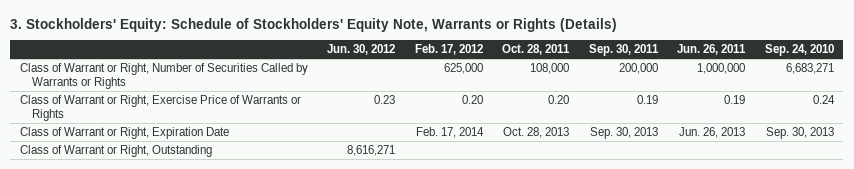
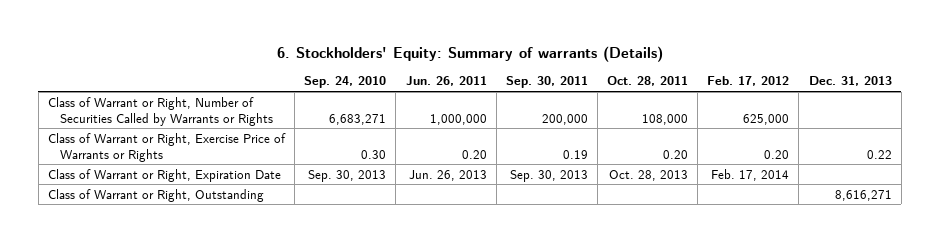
[10,17,618,32] 3. Stockholders' Equity: Schedule of Stockholders' Equity Note, Warrants or Rights (Details) -> [276,46,663,63] 6. Stockholders' Equity: Summary of warrants (Details)
[327,44,396,56] Jun. 30, 2012 -> none
none -> [808,76,892,87] Dec. 31, 2013
[724,94,746,104] 0.19 -> [461,149,487,159] 0.20
[812,94,835,104] 0.24 -> [361,149,387,159] 0.30

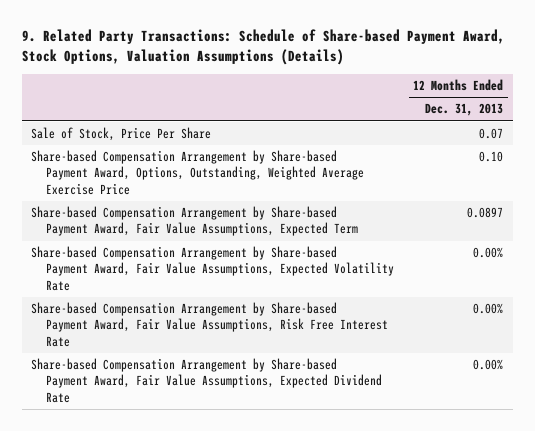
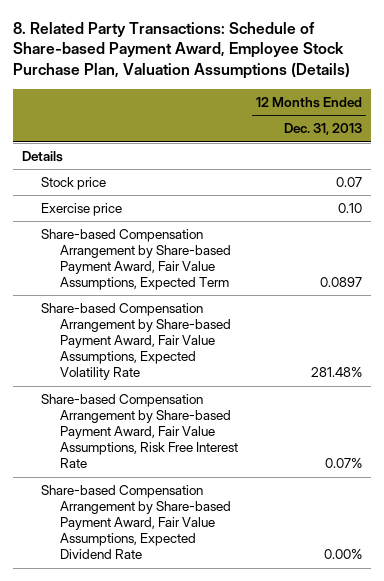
[21,29,505,66] 9. Related Party Transactions: Schedule of Share-based Payment Award, Stock Options, Valuation Assumptions (Details) -> [12,21,350,80] 8. Related Party Transactions: Schedule of Share-based Payment Award, Employee Stock Purchase Plan, Valuation Assumptions (Details)
[31,127,212,142] Sale of Stock, Price Per Share -> none
[31,150,364,195] Share-based Compensation Arrangement by Share-based Payment Award, Options, Outstanding, Weighted Average Exercise Price -> none
none -> [21,151,63,163] Details
none -> [40,177,106,191] Stock price
none -> [40,203,122,217] Exercise price
[473,247,504,259] 0.00% -> [311,367,363,378] 281.48%
[473,303,504,315] 0.00% -> [325,458,363,469] 0.07%

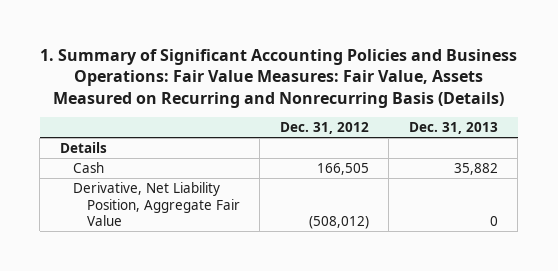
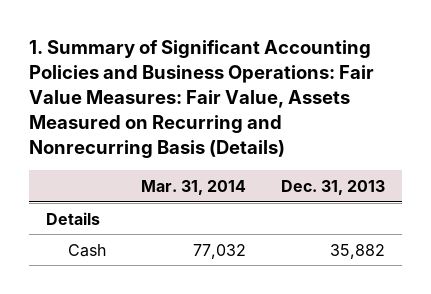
[279,122,369,135] Dec. 31, 2012 -> none
none -> [140,180,246,196] Mar. 31, 2014
[73,181,240,227] Derivative, Net Liability Position, Aggregate Fair Value -> none

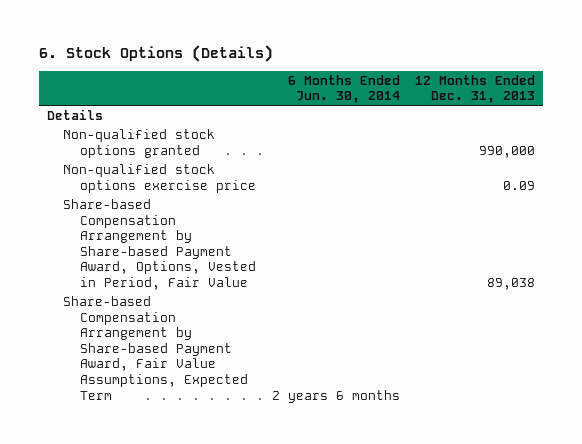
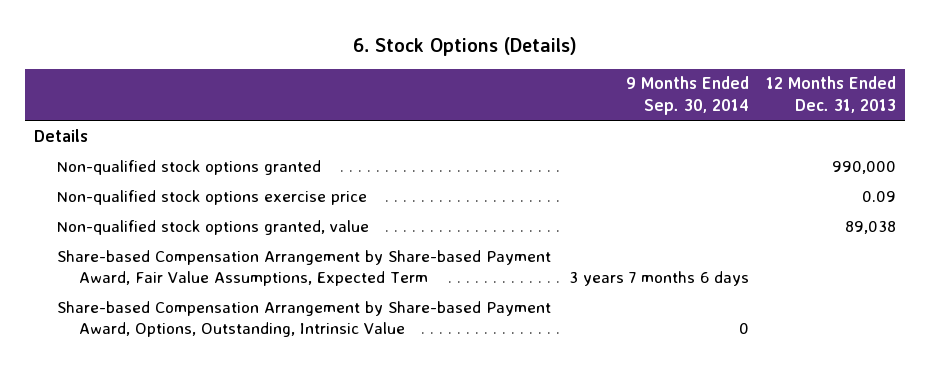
[287,74,400,104] 6 Months Ended Jun. 30, 2014 -> none
none -> [625,76,749,115] 9 Months Ended Sep. 30, 2014
[63,198,257,291] Share-based Compensation Arrangement by Share-based Payment Award, Options, Vested in Period, Fair Value -> [56,219,369,235] Non-qualified stock options granted, value
none -> [56,300,551,338] Share-based Compensation Arrangement by Share-based Payment Award, Options, Outstanding, Intrinsic Value

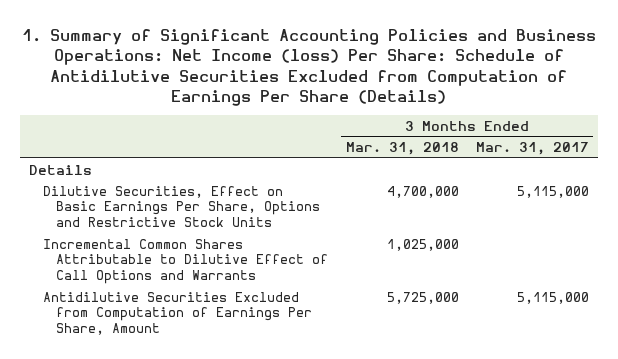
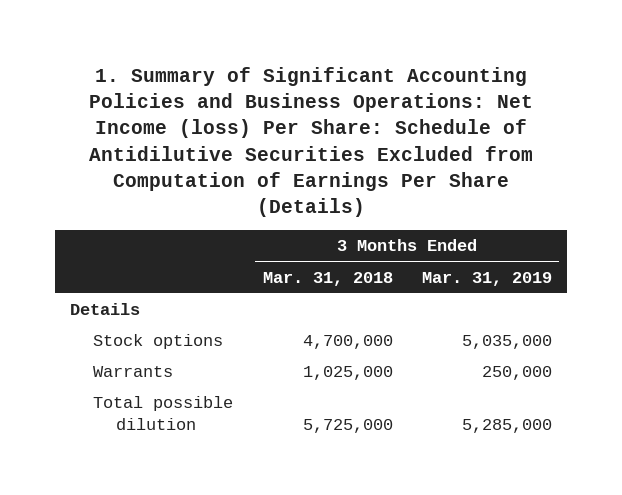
[476,142,590,156] Mar. 31, 2017 -> none
none -> [421,271,552,286] Mar. 31, 2019
[42,185,321,228] Dilutive Securities, Effect on Basic Earnings Per Share, Options and Restrictive Stock Units -> none
none -> [93,334,224,350] Stock options
[42,238,329,285] Incremental Common Shares Attributable to Dilutive Effect of Call Options and Warrants -> [93,366,174,378] Warrants
[42,291,313,336] Antidilutive Securities Excluded from Computation of Earnings Per Share, Amount -> [93,396,234,431] Total possible dilution

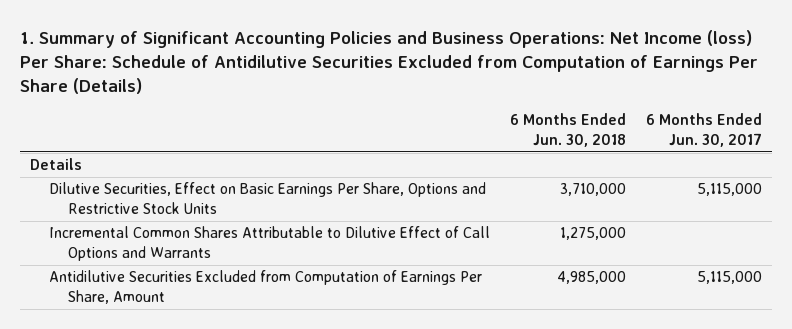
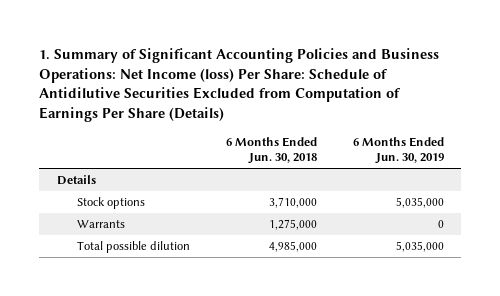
[645,113,762,147] 6 Months Ended Jun. 30, 2017 -> none
none -> [352,137,444,165] 6 Months Ended Jun. 30, 2019
[49,182,487,214] Dilutive Securities, Effect on Basic Earnings Per Share, Options and Restrictive Stock Units -> [76,197,145,210] Stock options
[49,226,491,261] Incremental Common Shares Attributable to Dilutive Effect of Call Options and Warrants -> [76,220,125,229] Warrants
[49,270,483,304] Antidilutive Securities Excluded from Computation of Earnings Per Share, Amount -> [76,241,190,254] Total possible dilution

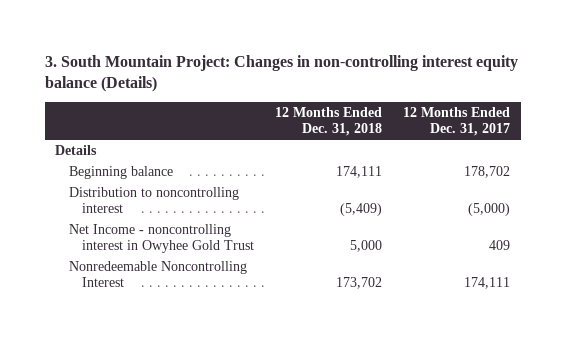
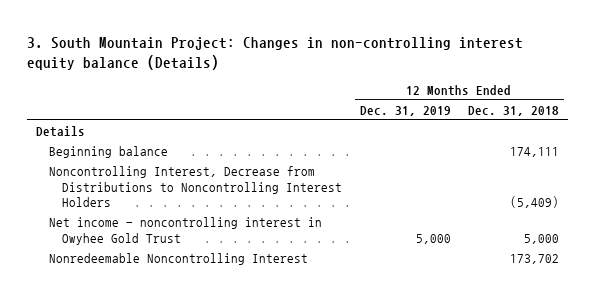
[403,106,511,137] 12 Months Ended Dec. 31, 2017 -> none
none -> [359,105,451,116] Dec. 31, 2019
[68,186,239,214] Distribution to noncontrolling interest -> [49,166,343,208] Noncontrolling Interest, Decrease from Distributions to Noncontrolling Interest Holders
[68,223,255,254] Net Income - noncontrolling interest in Owyhee Gold Trust -> [49,217,323,245] Net income - noncontrolling interest in Owyhee Gold Trust

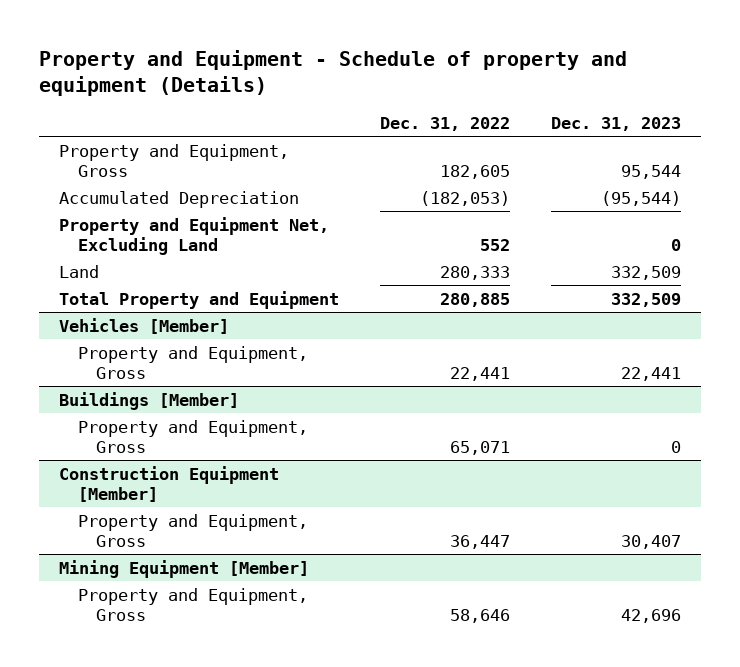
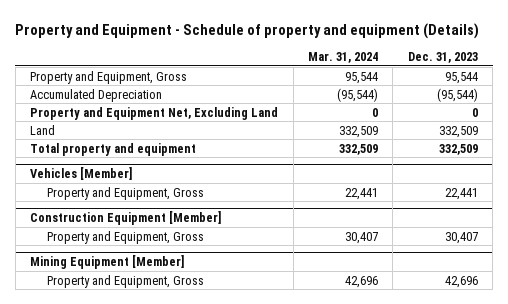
[380,116,511,131] Dec. 31, 2022 -> none
none -> [307,51,378,63] Mar. 31, 2024
[59,290,340,309] Total Property and Equipment -> [30,142,197,156] Total property and equipment
[59,391,240,410] Buildings [Member] -> none
[77,419,308,454] Property and Equipment, Gross -> none

